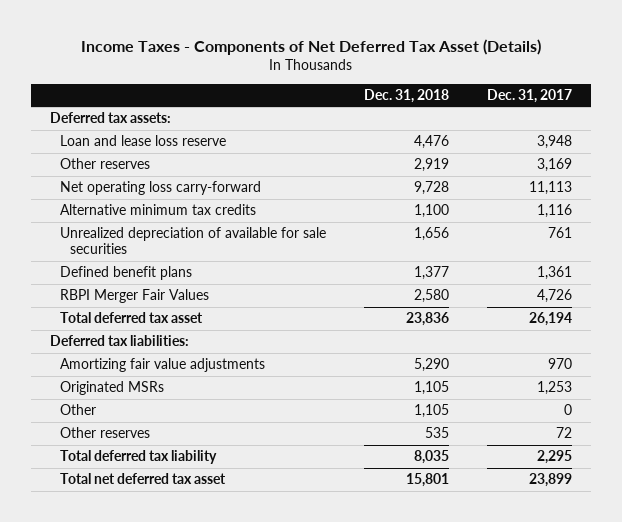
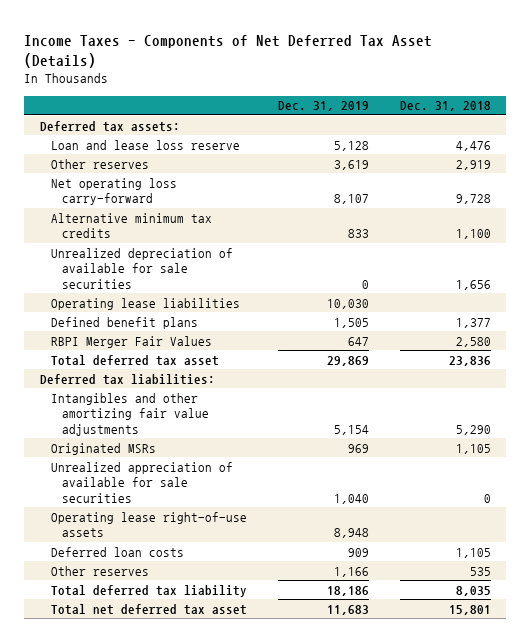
[486,88,572,103] Dec. 31, 2017 -> none
none -> [277,101,369,112] Dec. 31, 2019
none -> [50,297,240,310] Operating lease liabilities
[59,358,265,373] Amortizing fair value adjustments -> [50,392,210,436] Intangibles and other amortizing fair value adjustments
none -> [50,461,233,503] Unrealized appreciation of available for sale securities
none -> [50,511,247,538] Operating lease right-of-use assets
[59,404,96,416] Other -> [50,546,184,557] Deferred loan costs

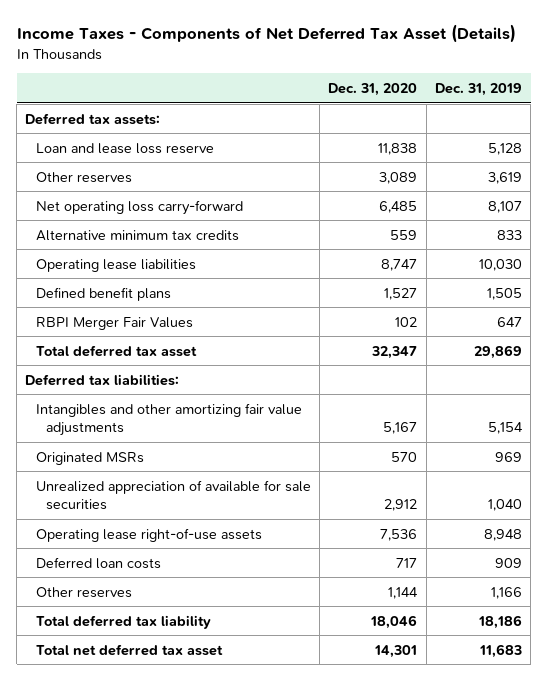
[399,101,491,112] Dec. 31, 2018 -> none
none -> [328,82,418,96] Dec. 31, 2020
[50,247,233,289] Unrealized depreciation of available for sale securities -> none

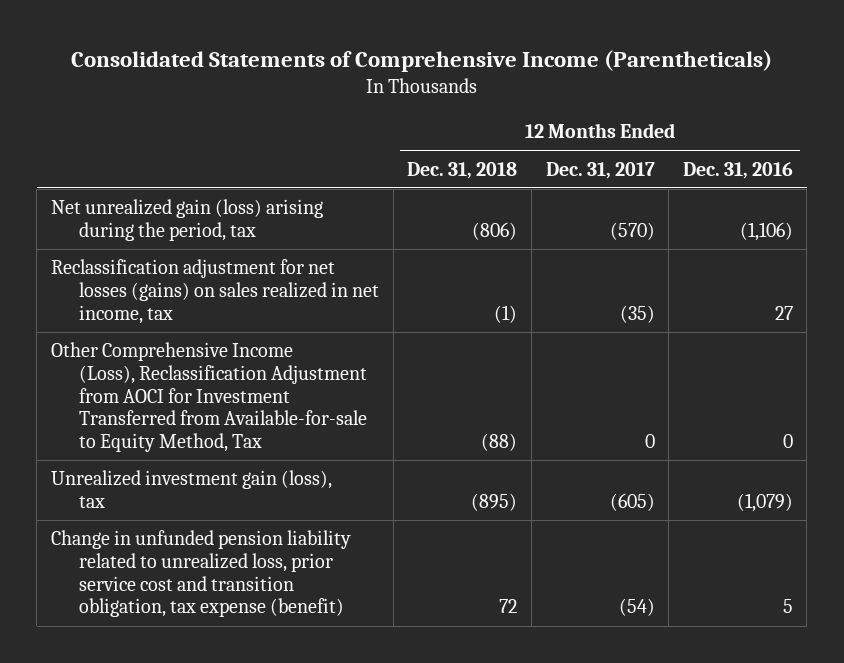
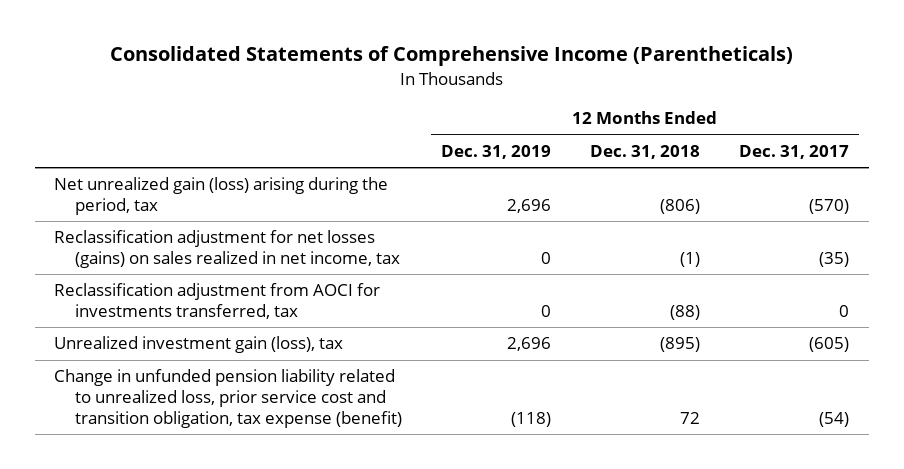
[682,161,793,179] Dec. 31, 2016 -> none
none -> [440,144,551,159] Dec. 31, 2019
[50,342,368,453] Other Comprehensive Income (Loss), Reclassification Adjustment from AOCI for Investment Transferred from Available-for-sale to Equity Method, Tax -> [54,283,381,319] Reclassification adjustment from AOCI for investments transferred, tax

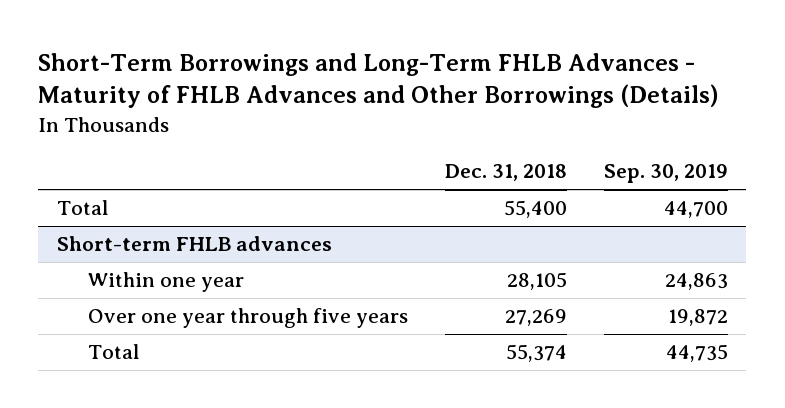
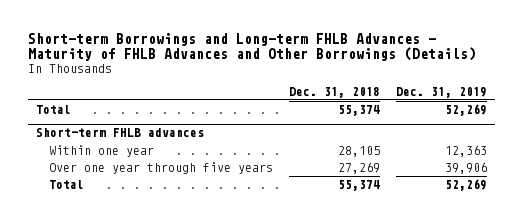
[38,52,720,109] Short-Term Borrowings and Long-Term FHLB Advances - Maturity of FHLB Advances and Other Borrowings (Details) -> [28,32,477,62] Short-term Borrowings and Long-term FHLB Advances - Maturity of FHLB Advances and Other Borrowings (Details)
[603,164,728,184] Sep. 30, 2019 -> none
none -> [395,86,487,98] Dec. 31, 2019
[503,200,567,219] 55,400 -> [338,105,381,117] 55,374

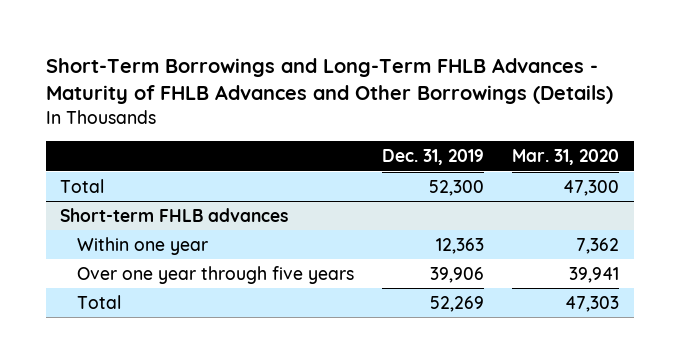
[28,32,477,62] Short-term Borrowings and Long-term FHLB Advances - Maturity of FHLB Advances and Other Borrowings (Details) -> [45,57,613,105] Short-Term Borrowings and Long-Term FHLB Advances - Maturity of FHLB Advances and Other Borrowings (Details)
[289,86,381,98] Dec. 31, 2018 -> none
none -> [512,149,620,166] Mar. 31, 2020
[444,104,487,117] 52,269 -> [429,179,485,196] 52,300

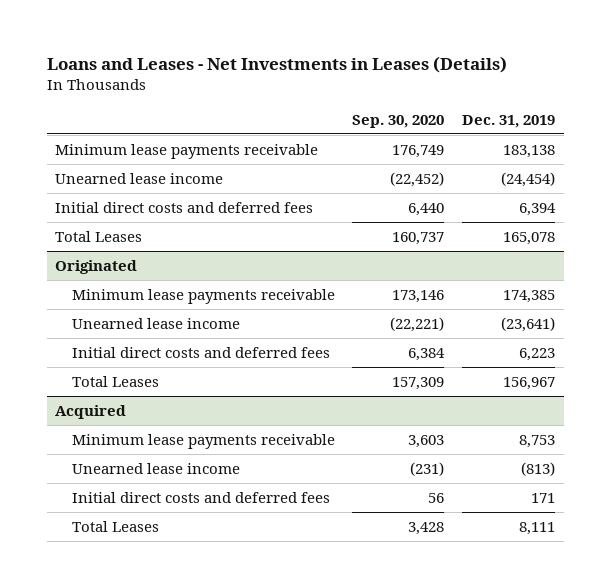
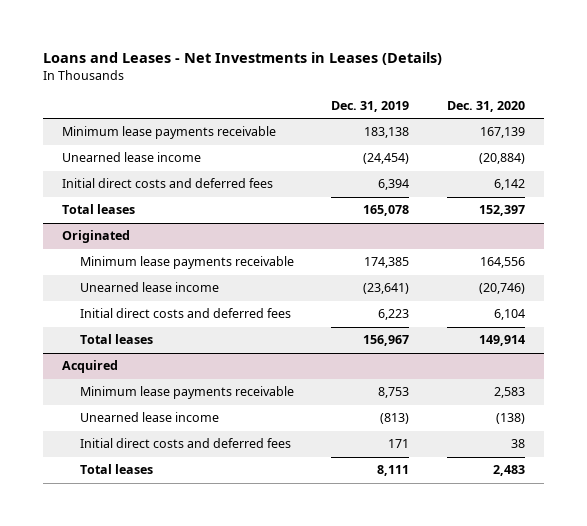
[352,114,445,128] Sep. 30, 2020 -> none
none -> [447,101,526,113] Dec. 31, 2020
[55,230,143,242] Total Leases -> [61,204,135,215] Total leases
[71,375,159,387] Total Leases -> [79,334,153,345] Total leases
[71,520,159,532] Total Leases -> [79,464,153,475] Total leases

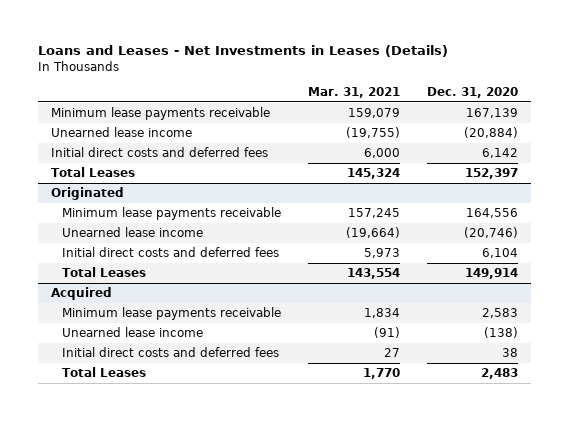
[331,101,410,113] Dec. 31, 2019 -> none
none -> [307,87,400,99] Mar. 31, 2021
[61,204,135,215] Total leases -> [51,166,136,177] Total Leases
[79,334,153,345] Total leases -> [61,266,146,277] Total Leases
[79,464,153,475] Total leases -> [61,366,146,377] Total Leases

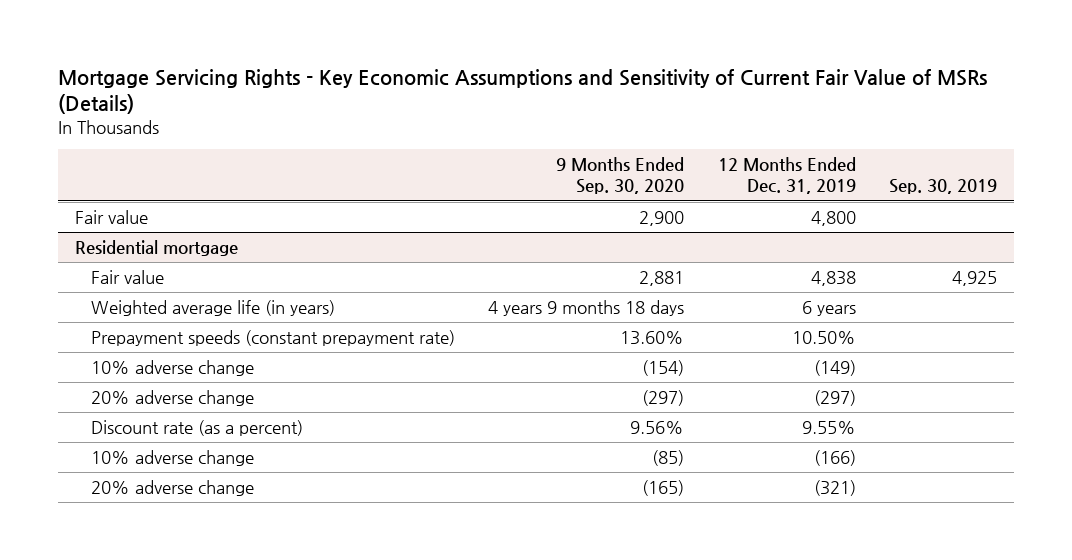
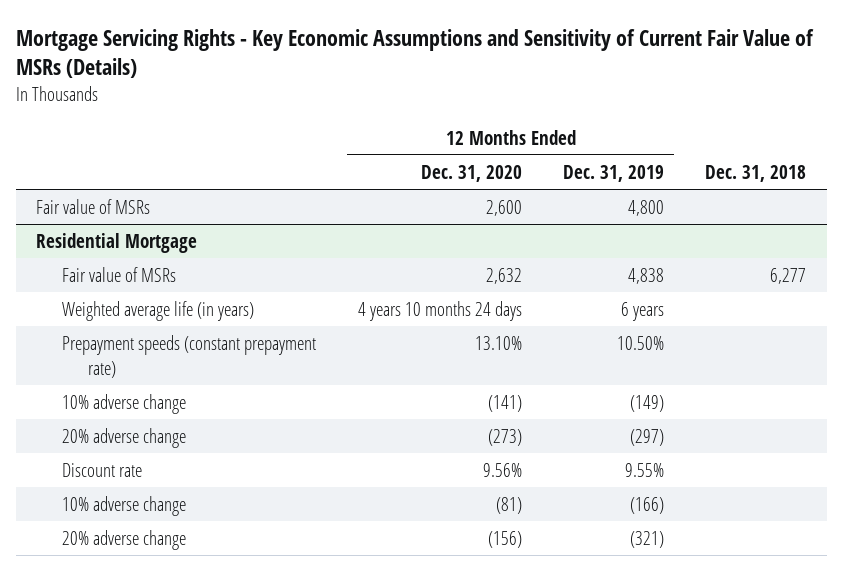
[556,157,685,195] 9 Months Ended Sep. 30, 2020 -> none
[889,179,998,195] Sep. 30, 2019 -> none
none -> [420,164,522,182] Dec. 31, 2020
none -> [705,164,807,182] Dec. 31, 2018
[74,210,148,225] Fair value -> [36,199,151,215] Fair value of MSRs
[74,240,238,257] Residential mortgage -> [36,233,198,254] Residential Mortgage
[90,270,164,285] Fair value -> [62,267,177,283] Fair value of MSRs
[90,420,303,437] Discount rate (as a percent) -> [62,463,143,478] Discount rate

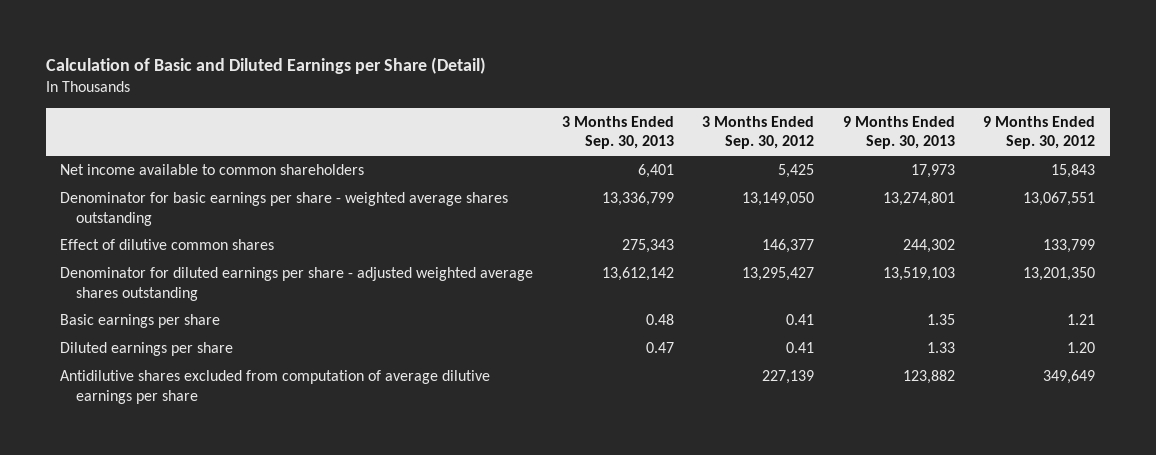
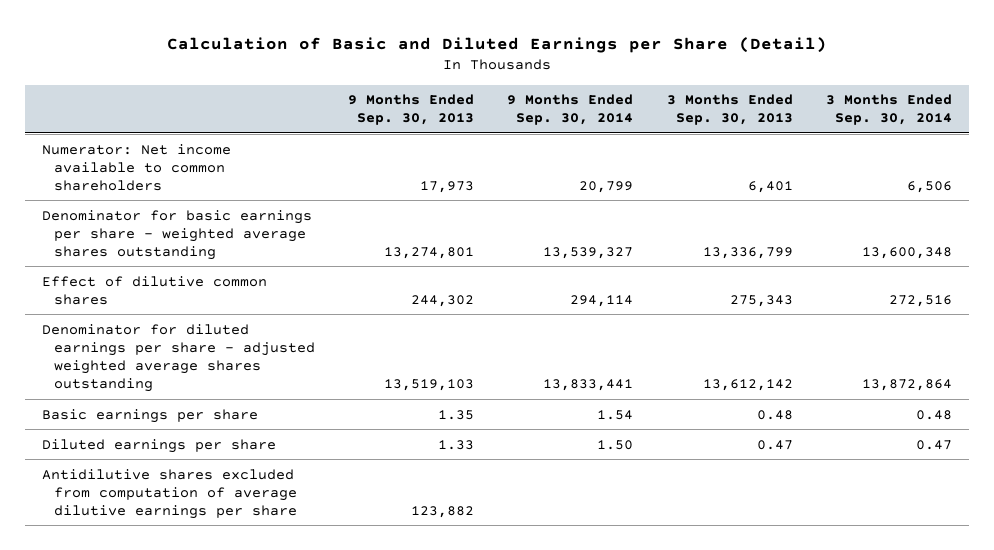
[702,115,815,150] 3 Months Ended Sep. 30, 2012 -> none
[983,115,1096,150] 9 Months Ended Sep. 30, 2012 -> none
none -> [507,94,634,126] 9 Months Ended Sep. 30, 2014
none -> [826,94,953,126] 3 Months Ended Sep. 30, 2014
[60,164,365,176] Net income available to common shareholders -> [41,143,231,191] Numerator: Net income available to common shareholders

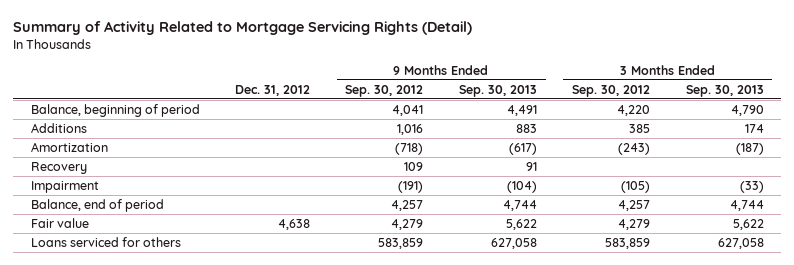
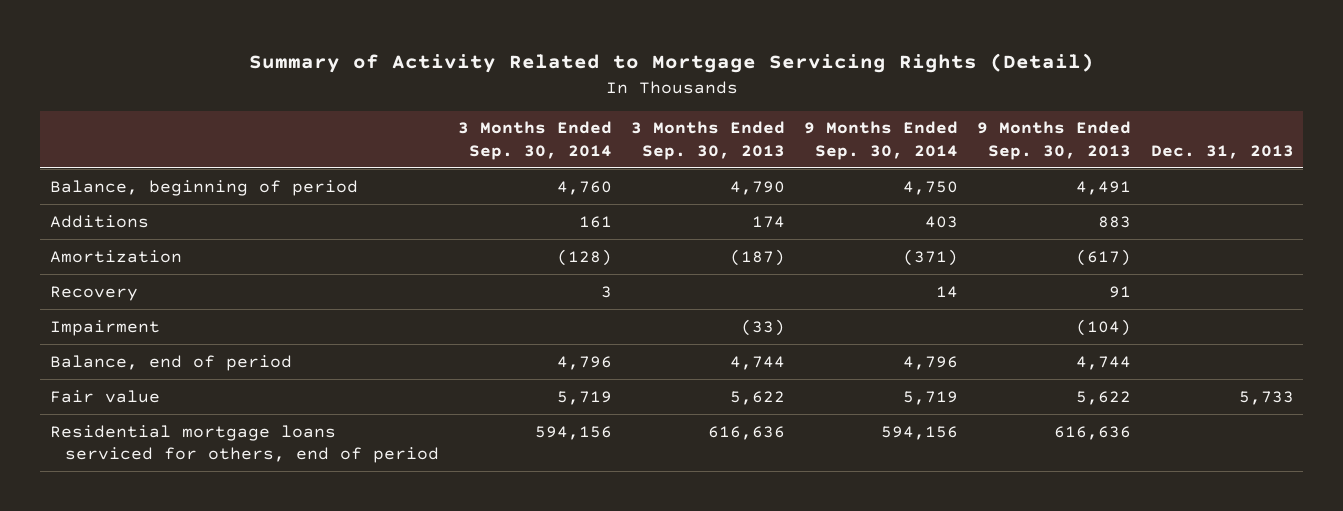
[234,84,310,96] Dec. 31, 2012 -> none
[345,84,424,97] Sep. 30, 2012 -> none
[572,84,651,97] Sep. 30, 2012 -> none
none -> [457,121,612,160] 3 Months Ended Sep. 30, 2014
none -> [804,121,959,160] 9 Months Ended Sep. 30, 2014
none -> [1150,144,1294,159] Dec. 31, 2013
[30,236,181,247] Loans serviced for others -> [49,424,439,463] Residential mortgage loans serviced for others, end of period
[490,237,537,249] 627,058 -> [1054,425,1132,440] 616,636
[717,237,764,249] 627,058 -> [708,425,786,440] 616,636

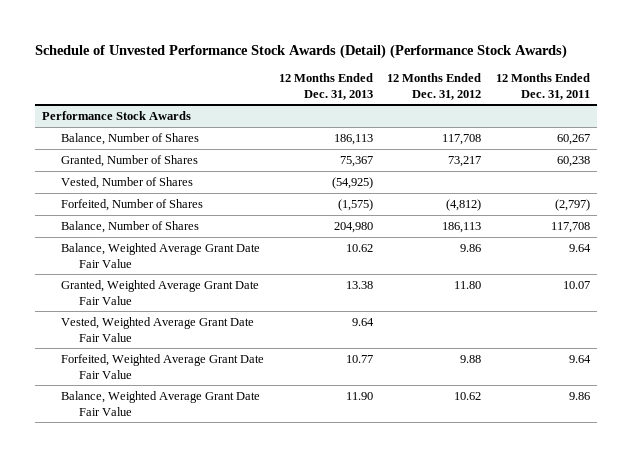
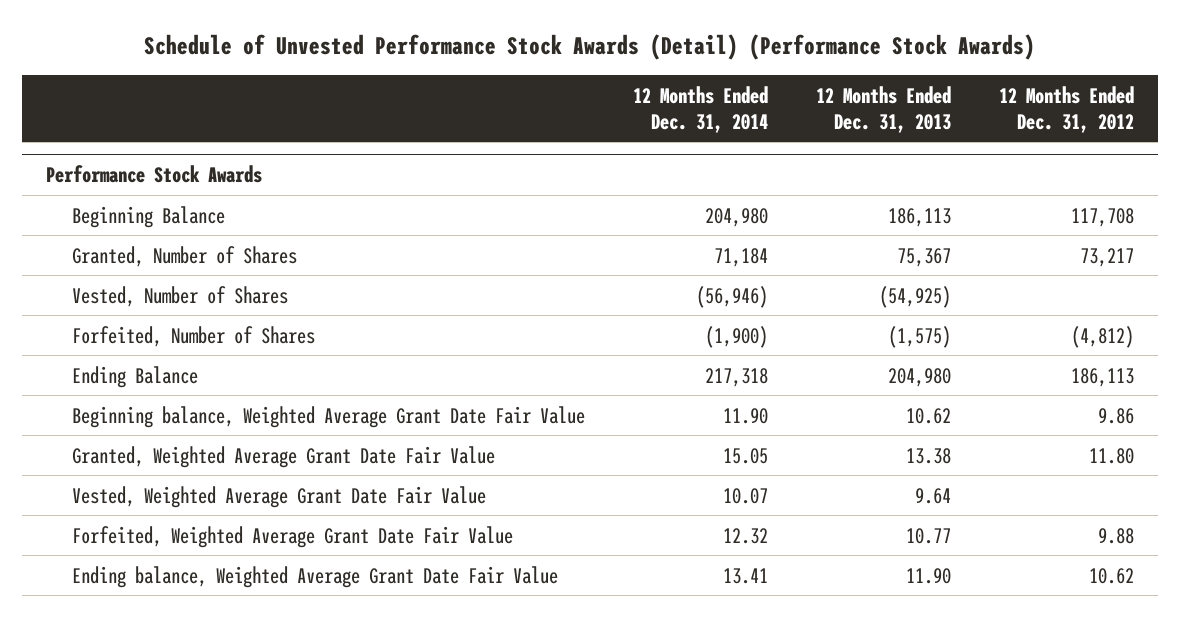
[495,73,590,100] 12 Months Ended Dec. 31, 2011 -> none
none -> [632,85,768,133] 12 Months Ended Dec. 31, 2014
[60,132,199,145] Balance, Number of Shares -> [71,205,225,228] Beginning Balance
[60,220,199,233] Balance, Number of Shares -> [71,365,198,388] Ending Balance
[60,242,260,268] Balance, Weighted Average Grant Date Fair Value -> [71,405,585,428] Beginning balance, Weighted Average Grant Date Fair Value
[60,390,260,416] Balance, Weighted Average Grant Date Fair Value -> [71,565,558,588] Ending balance, Weighted Average Grant Date Fair Value

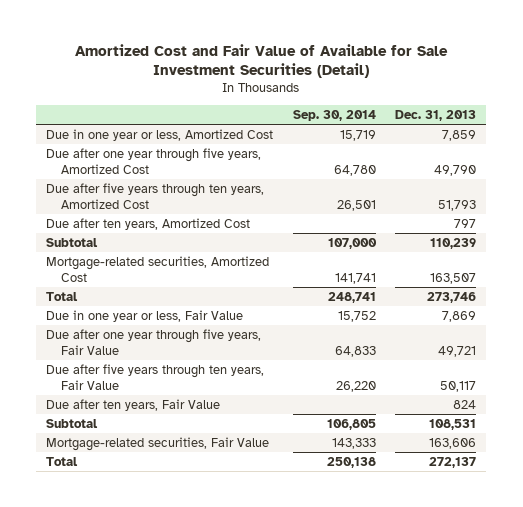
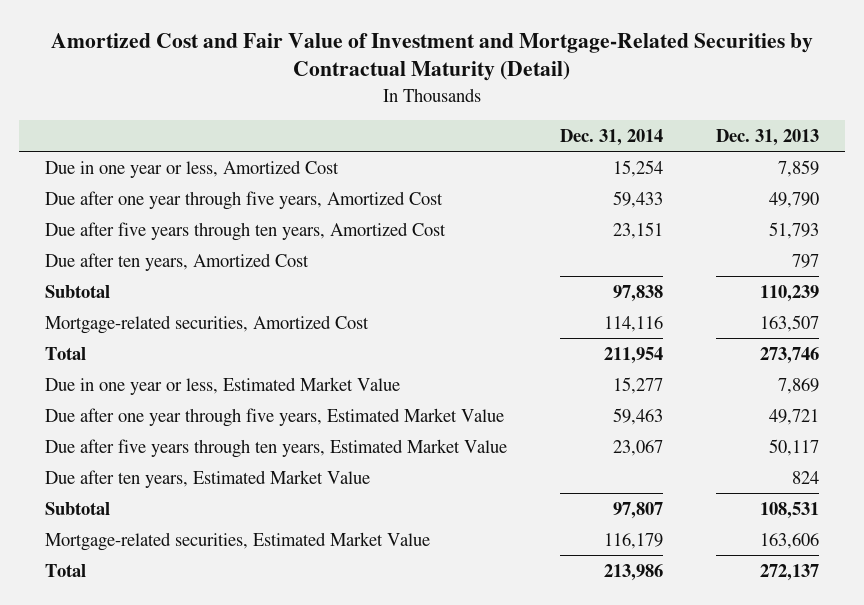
[75,43,449,79] Amortized Cost and Fair Value of Available for Sale Investment Securities (Detail) -> [50,32,813,82] Amortized Cost and Fair Value of Investment and Mortgage-Related Securities by Contractual Maturity (Detail)
[292,109,376,121] Sep. 30, 2014 -> none
none -> [559,128,663,146] Dec. 31, 2014
[46,309,244,322] Due in one year or less, Fair Value -> [45,376,401,395] Due in one year or less, Estimated Market Value
[46,328,262,355] Due after one year through five years, Fair Value -> [45,407,505,427] Due after one year through five years, Estimated Market Value
[46,363,265,390] Due after five years through ten years, Fair Value -> [45,438,508,458] Due after five years through ten years, Estimated Market Value
[46,398,221,411] Due after ten years, Fair Value -> [45,469,371,488] Due after ten years, Estimated Market Value
[46,436,270,451] Mortgage-related securities, Fair Value -> [45,531,431,551] Mortgage-related securities, Estimated Market Value

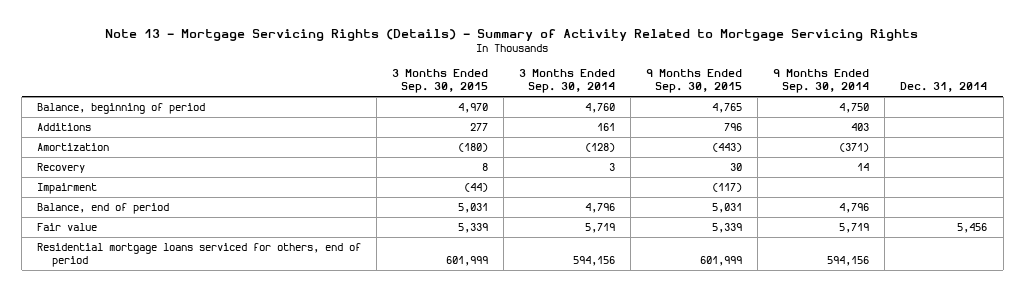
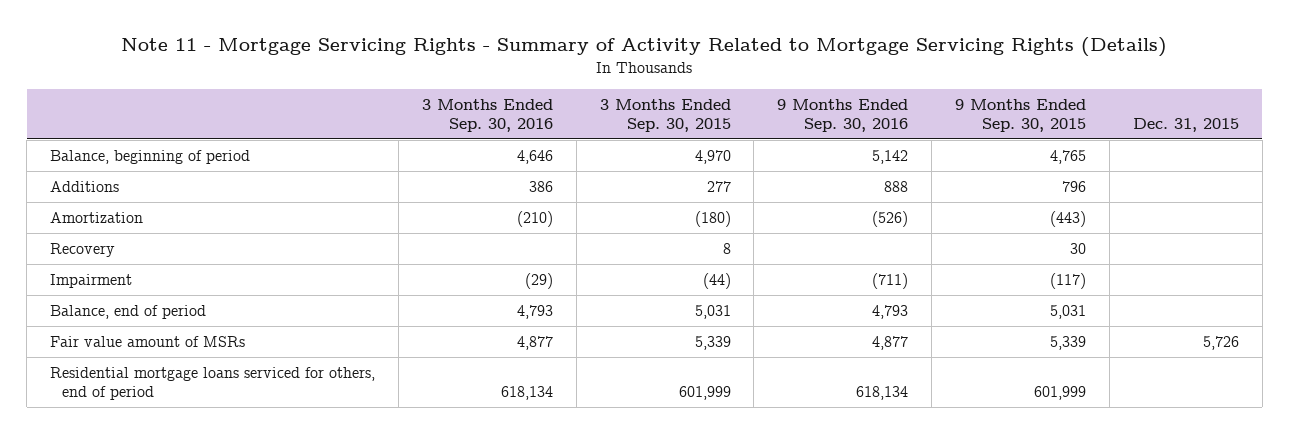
[105,29,919,42] Note 13 - Mortgage Servicing Rights (Details) - Summary of Activity Related to Mortgage Servicing Rights -> [121,37,1168,58] Note 11 - Mortgage Servicing Rights - Summary of Activity Related to Mortgage Servicing Rights (Details)
[519,69,616,93] 3 Months Ended Sep. 30, 2014 -> none
[773,69,870,93] 9 Months Ended Sep. 30, 2014 -> none
[900,81,988,92] Dec. 31, 2014 -> none
none -> [421,98,553,132] 3 Months Ended Sep. 30, 2016
none -> [777,98,909,132] 9 Months Ended Sep. 30, 2016
none -> [1132,117,1239,132] Dec. 31, 2015
[37,223,98,232] Fair value -> [50,335,246,347] Fair value amount of MSRs

